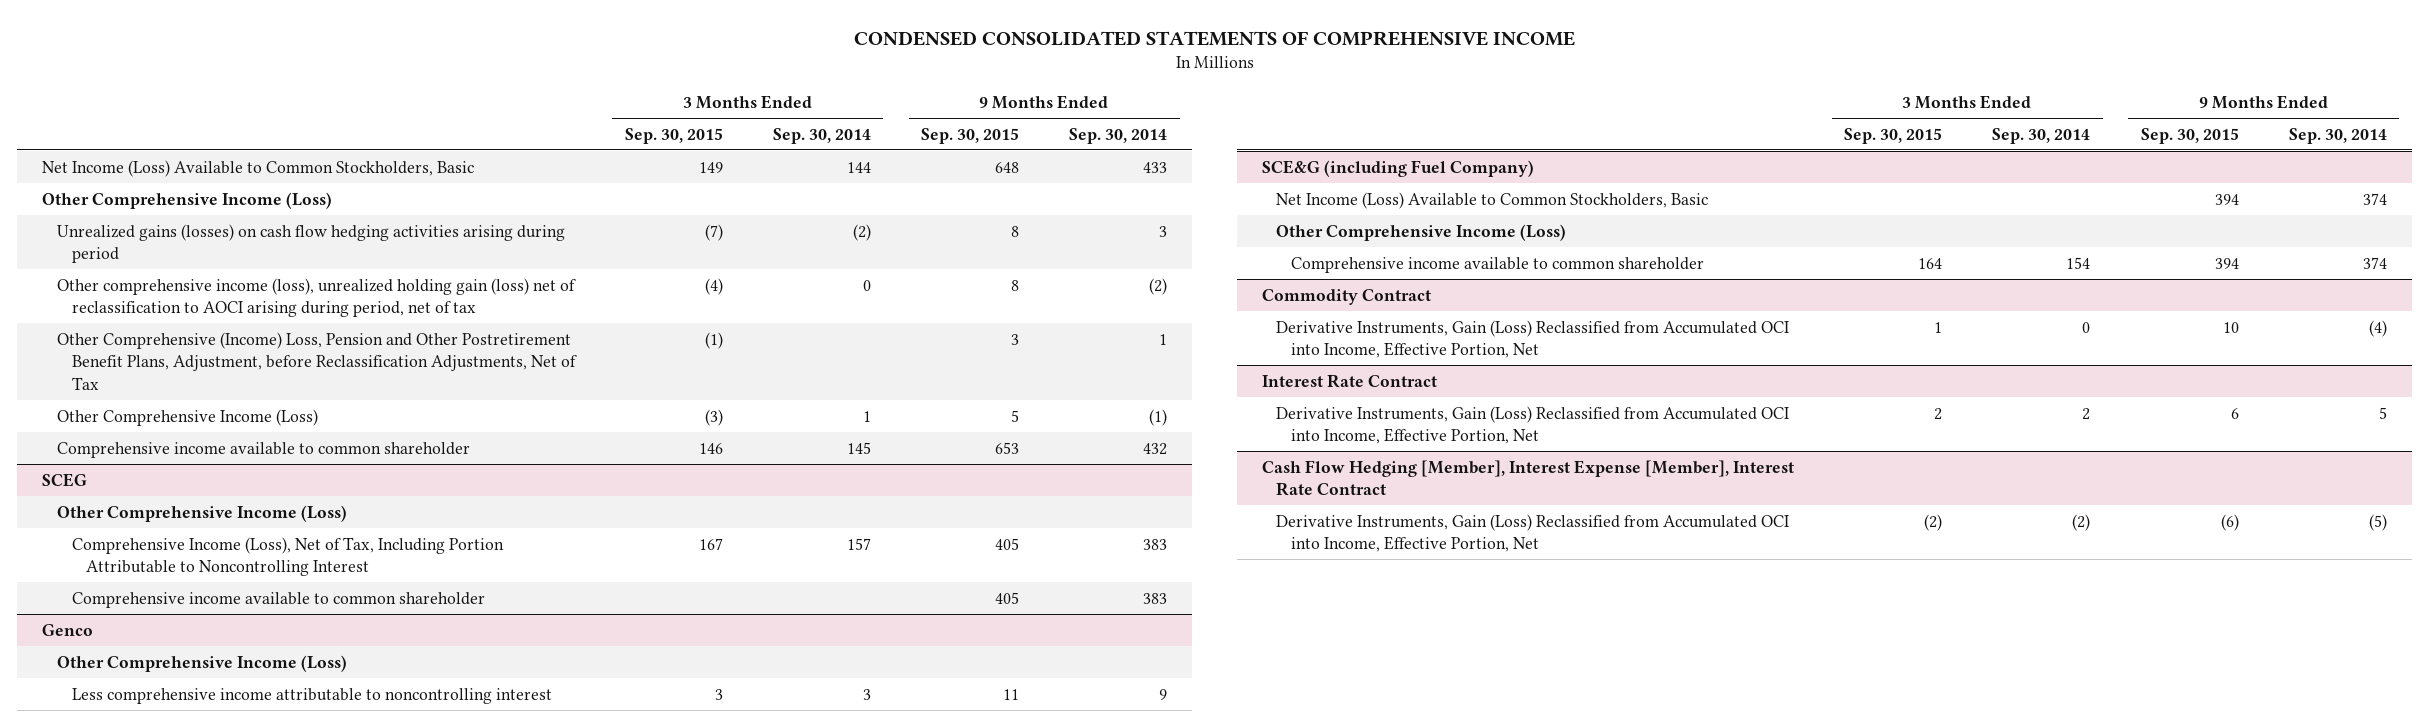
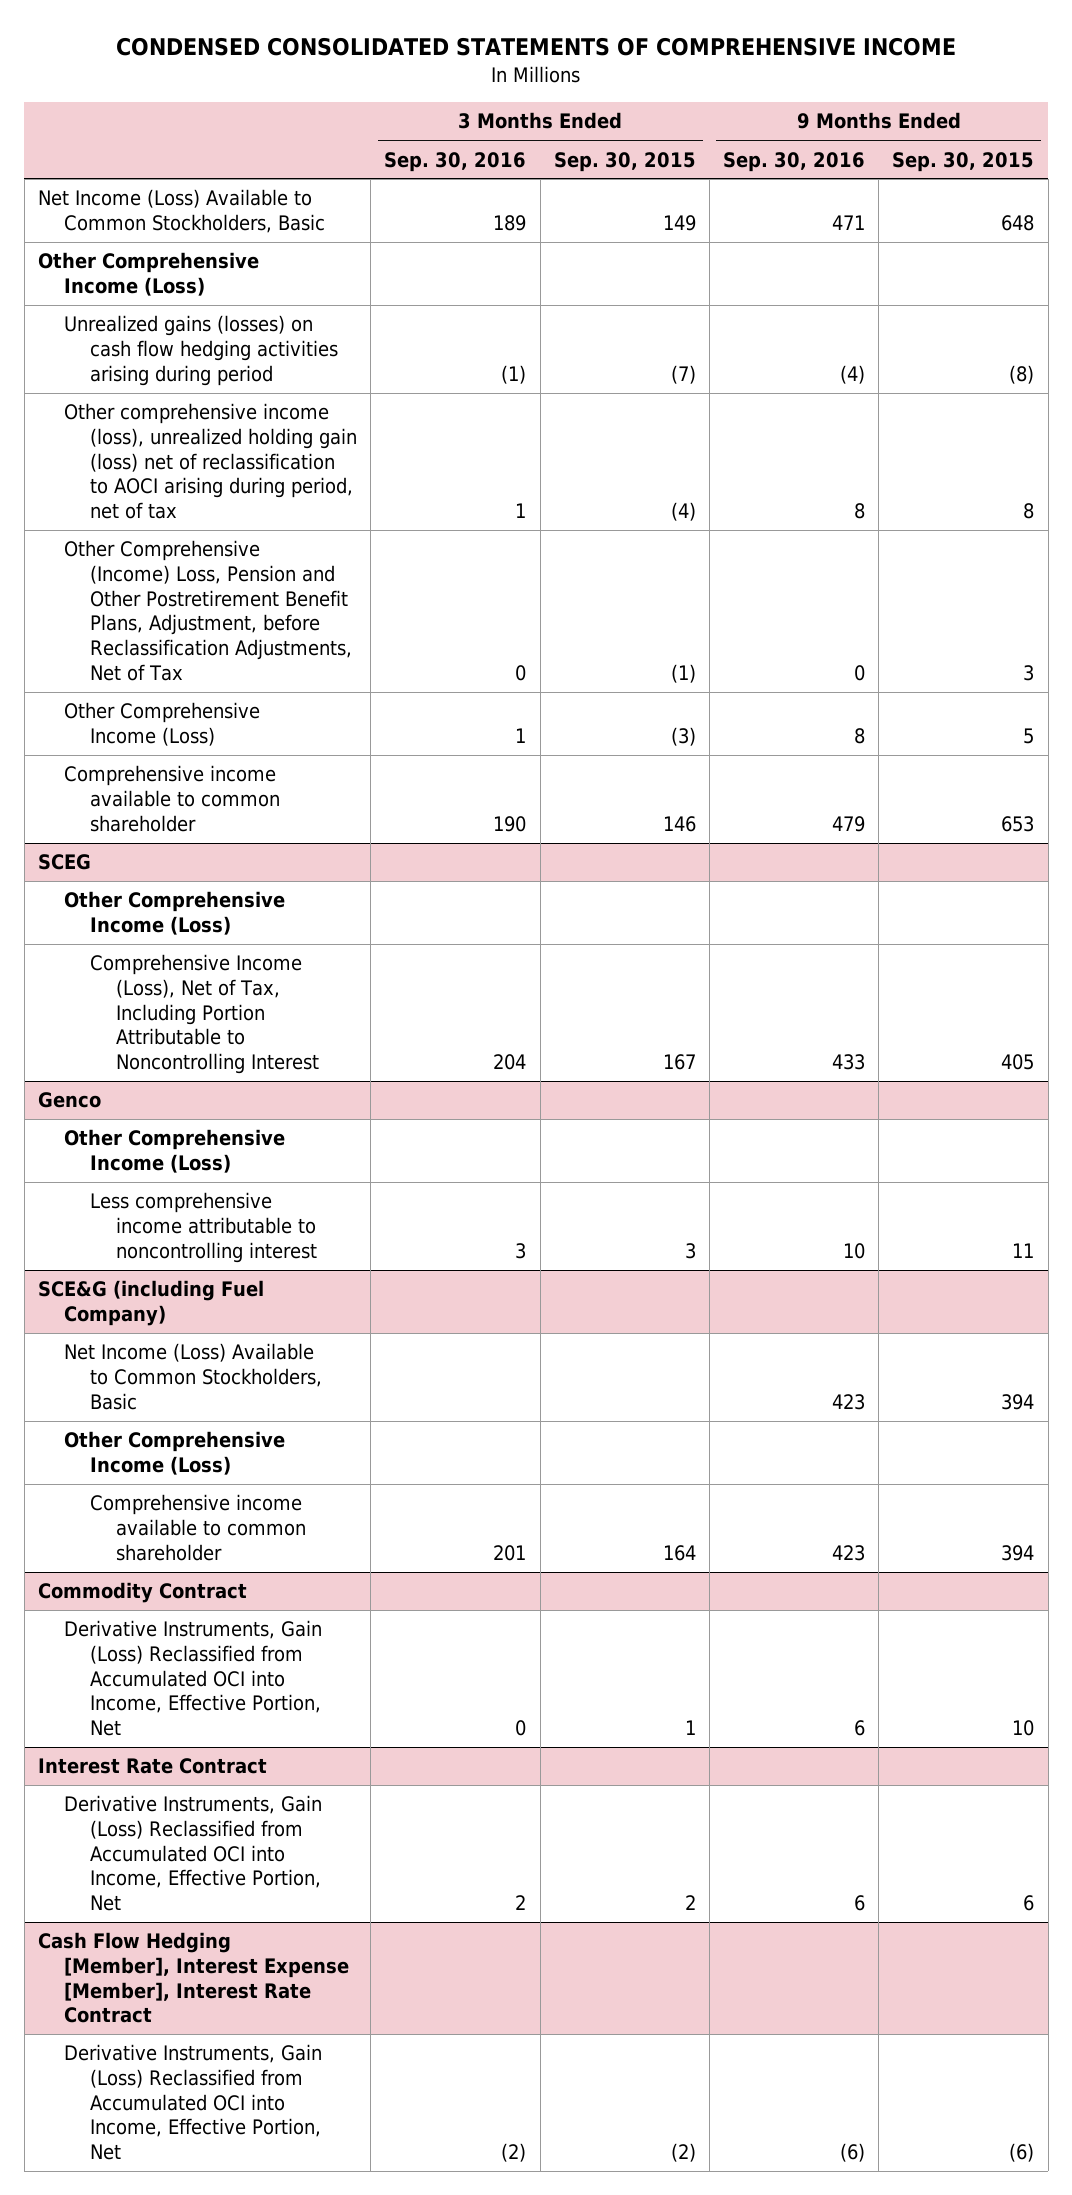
[772,127,871,144] Sep. 30, 2014 -> none
[1069,127,1168,144] Sep. 30, 2014 -> none
none -> [384,151,527,172] Sep. 30, 2016
none -> [723,151,866,172] Sep. 30, 2016
[1011,225,1020,237] 8 -> [1009,364,1035,384] (8)
[71,591,485,608] Comprehensive income available to common shareholder -> none

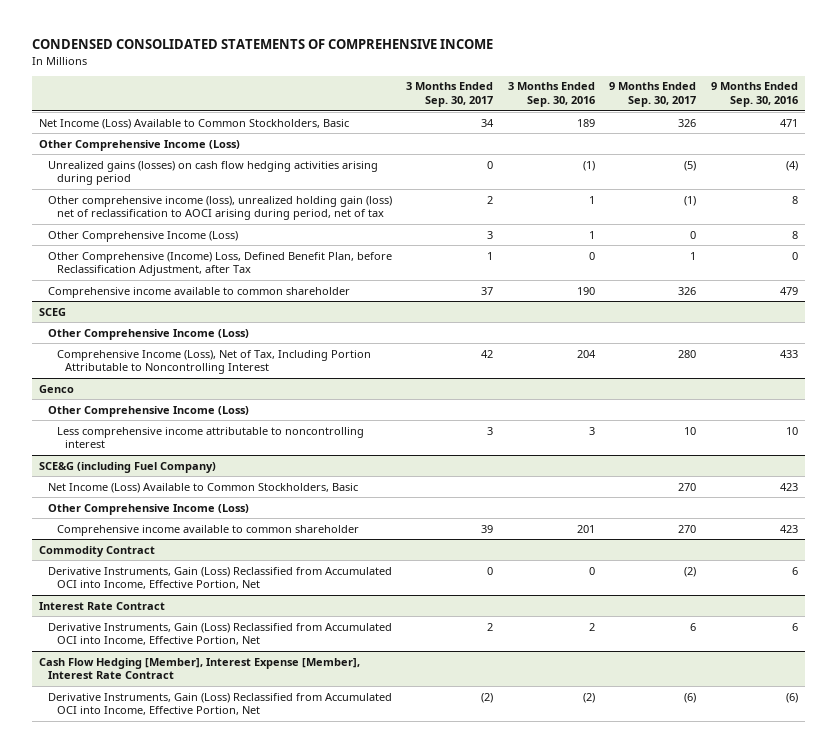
[553,151,696,172] Sep. 30, 2015 -> none
[892,151,1035,172] Sep. 30, 2015 -> none
none -> [406,82,494,108] 3 Months Ended Sep. 30, 2017
none -> [609,82,697,108] 9 Months Ended Sep. 30, 2017
[64,540,353,681] Other Comprehensive (Income) Loss, Pension and Other Postretirement Benefit Plans, Adjustment, before Reclassification Adjustments, Net of Tax -> none
none -> [47,251,392,277] Other Comprehensive (Income) Loss, Defined Benefit Plan, before Reclassification Adjustment, after Tax

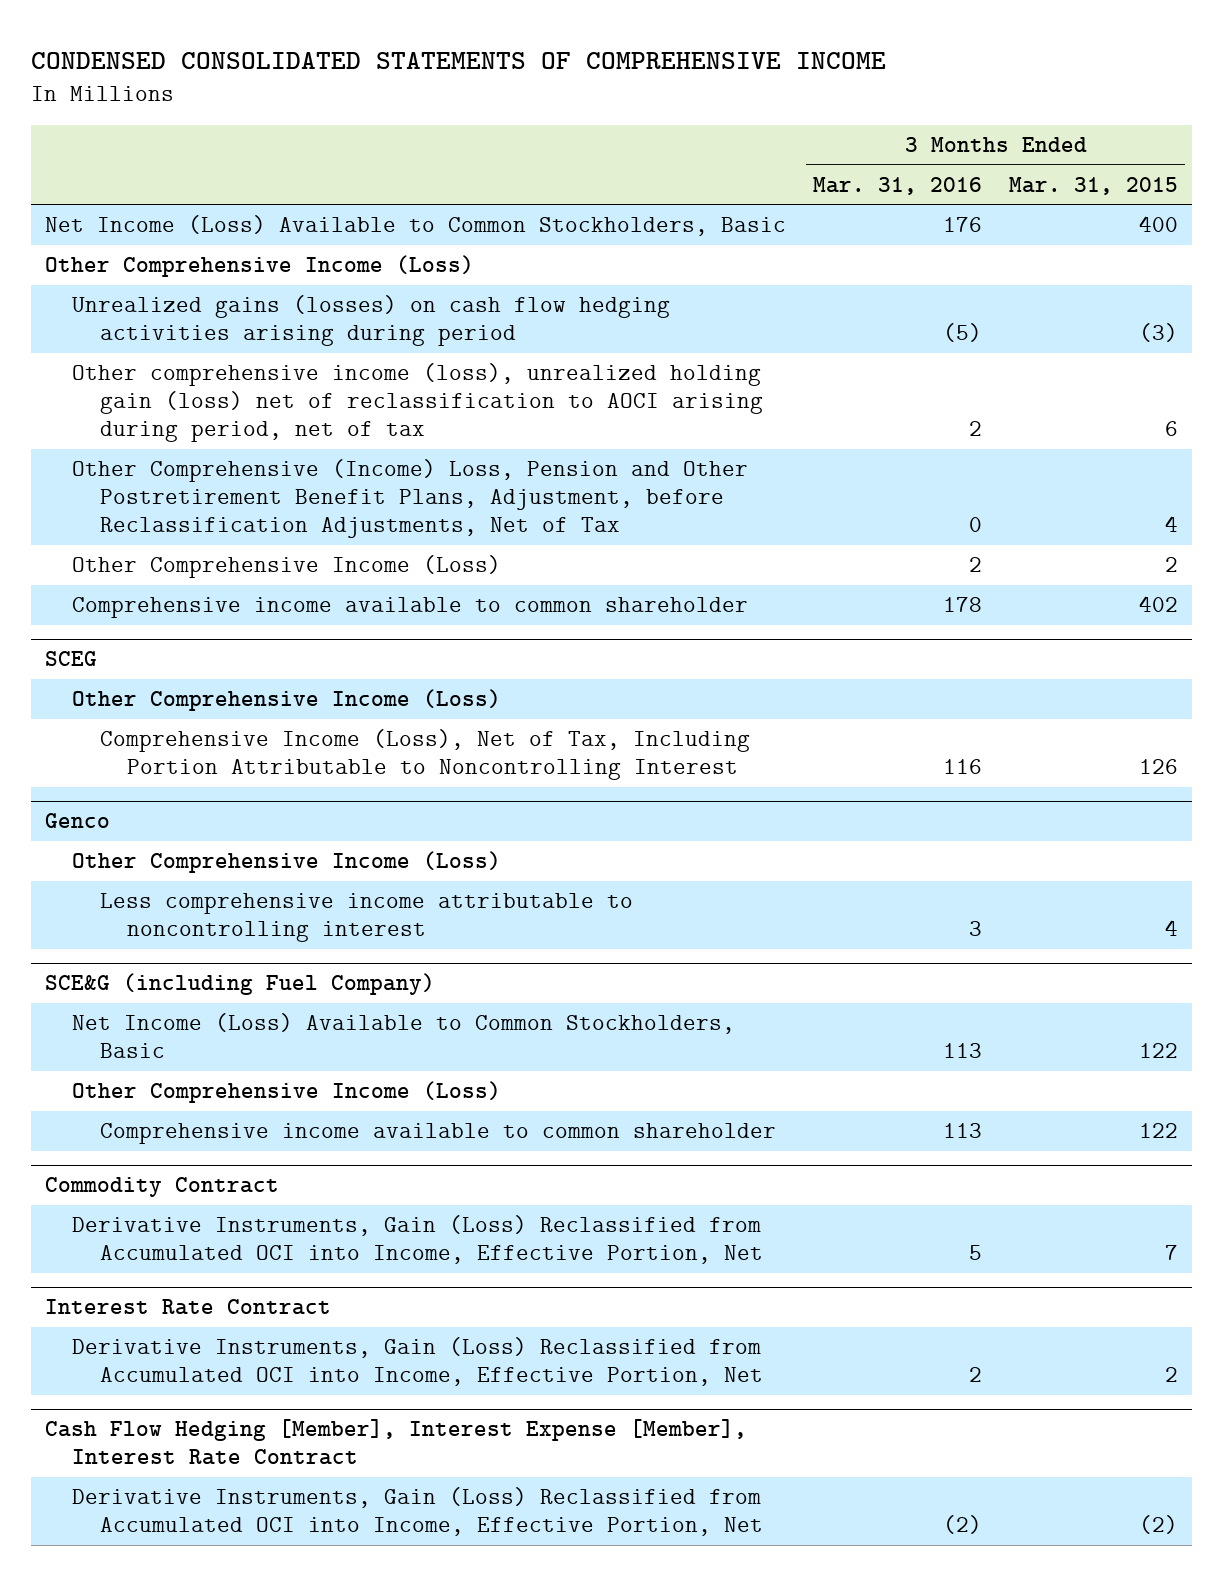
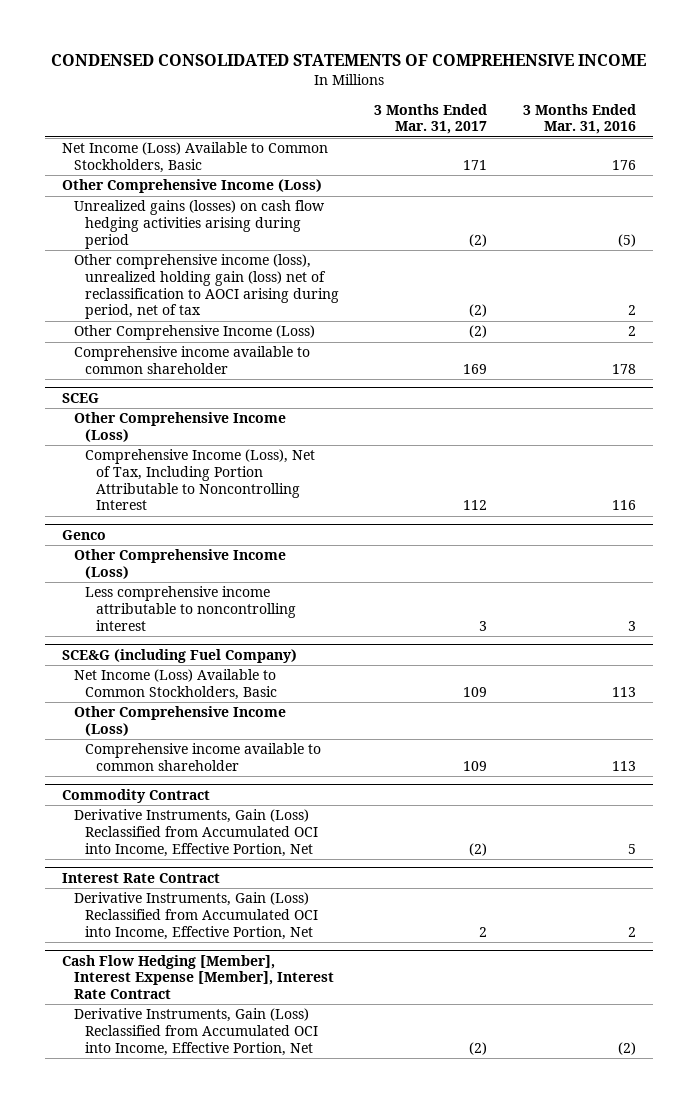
[1009,176,1179,195] Mar. 31, 2015 -> none
none -> [374,103,488,135] 3 Months Ended Mar. 31, 2017
[72,459,749,539] Other Comprehensive (Income) Loss, Pension and Other Postretirement Benefit Plans, Adjustment, before Reclassification Adjustments, Net of Tax -> none

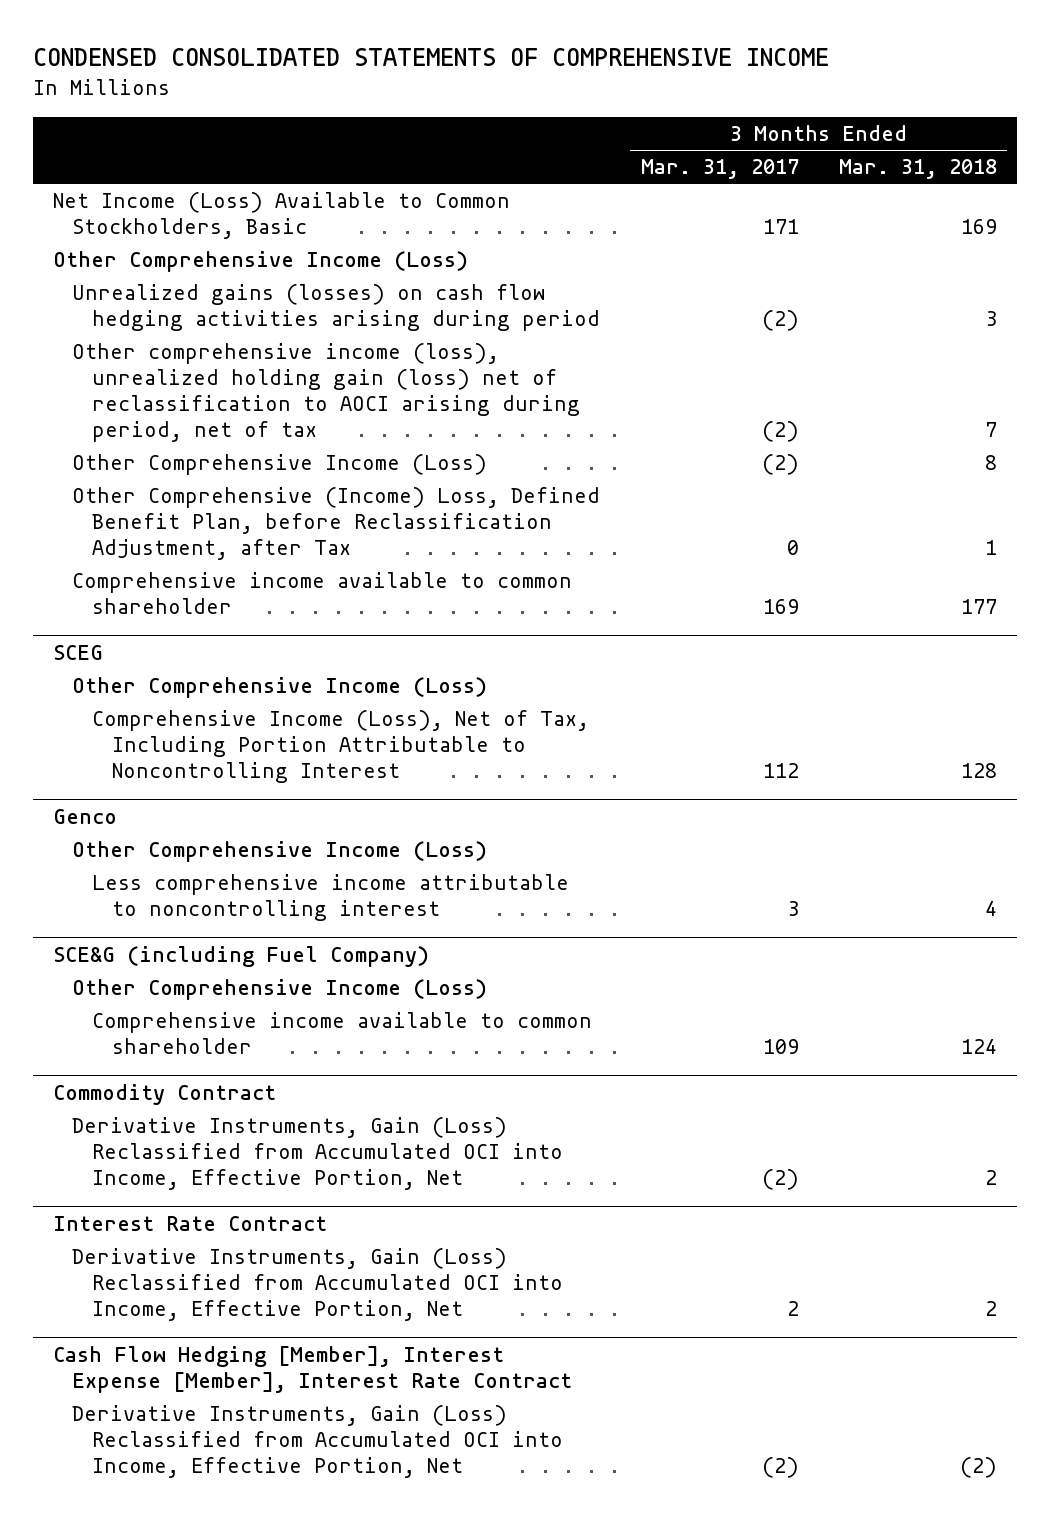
[522,103,636,135] 3 Months Ended Mar. 31, 2016 -> none
none -> [838,159,997,180] Mar. 31, 2018
none -> [72,487,601,561] Other Comprehensive (Income) Loss, Defined Benefit Plan, before Reclassification Adjustment, after Tax
[73,669,277,701] Net Income (Loss) Available to Common Stockholders, Basic -> none

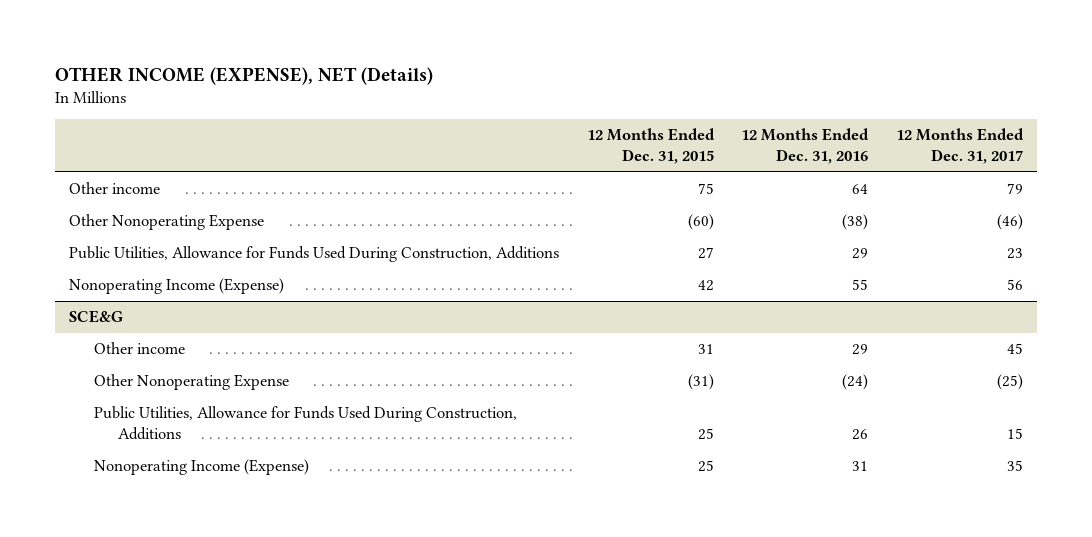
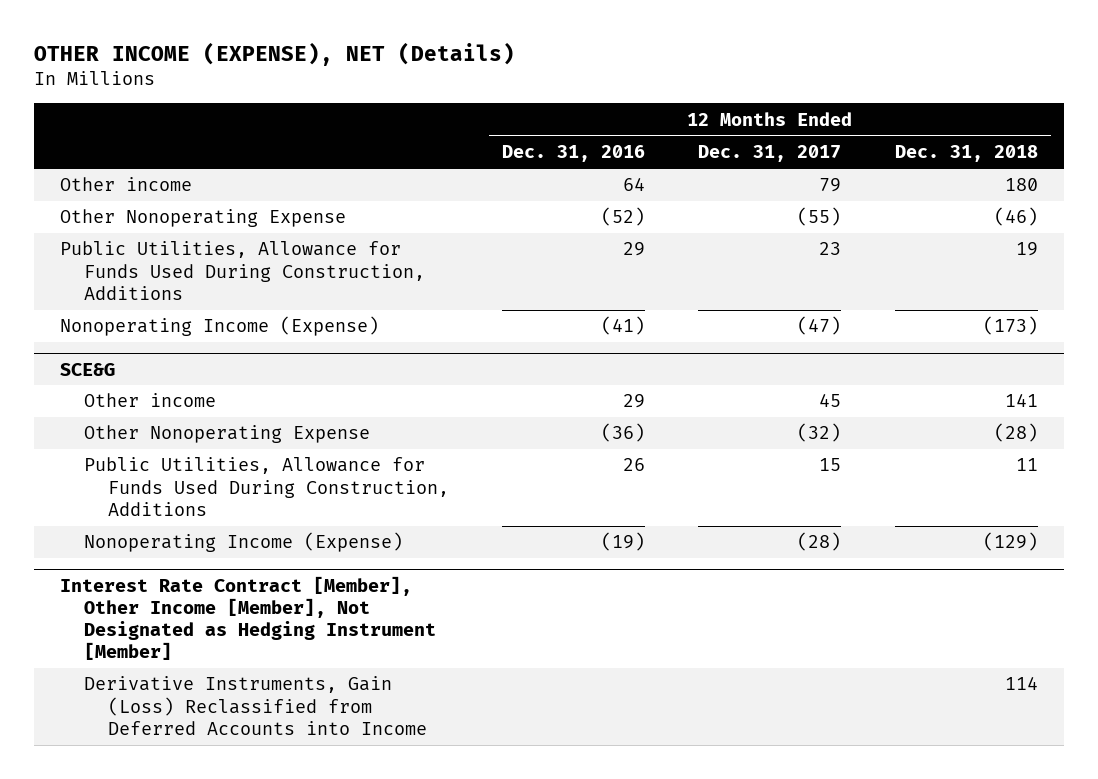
[586,128,715,165] 12 Months Ended Dec. 31, 2015 -> none
none -> [894,145,1038,163] Dec. 31, 2018
[842,214,869,231] (38) -> [601,207,646,227] (52)
[996,214,1023,231] (46) -> [797,207,842,227] (55)
[852,279,869,291] 55 -> [601,316,646,336] (41)
[1006,279,1023,291] 56 -> [797,316,842,336] (47)
[842,374,869,391] (24) -> [601,423,646,443] (36)
[996,374,1023,391] (25) -> [797,423,842,443] (32)
[852,461,869,472] 31 -> [601,532,646,552] (19)
[1006,460,1023,472] 35 -> [797,532,842,552] (28)
none -> [60,575,437,660] Interest Rate Contract [Member], Other Income [Member], Not Designated as Hedging Instrument [Member]
none -> [84,676,427,735] Derivative Instruments, Gain (Loss) Reclassified from Deferred Accounts into Income

